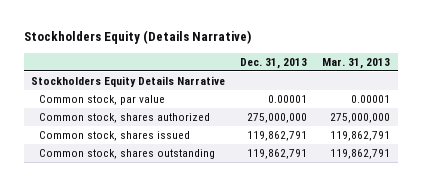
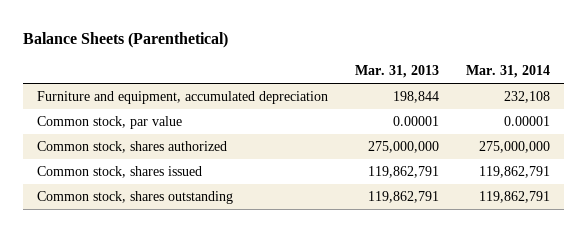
[23,30,251,45] Stockholders Equity (Details Narrative) -> [22,32,228,49] Balance Sheets (Parenthetical)
[240,57,308,69] Dec. 31, 2013 -> none
none -> [466,65,551,79] Mar. 31, 2014
[31,75,226,87] Stockholders Equity Details Narrative -> none
none -> [36,90,328,104] Furniture and equipment, accumulated depreciation

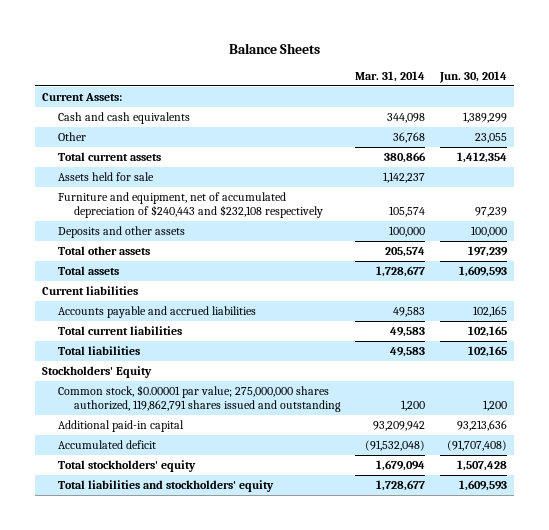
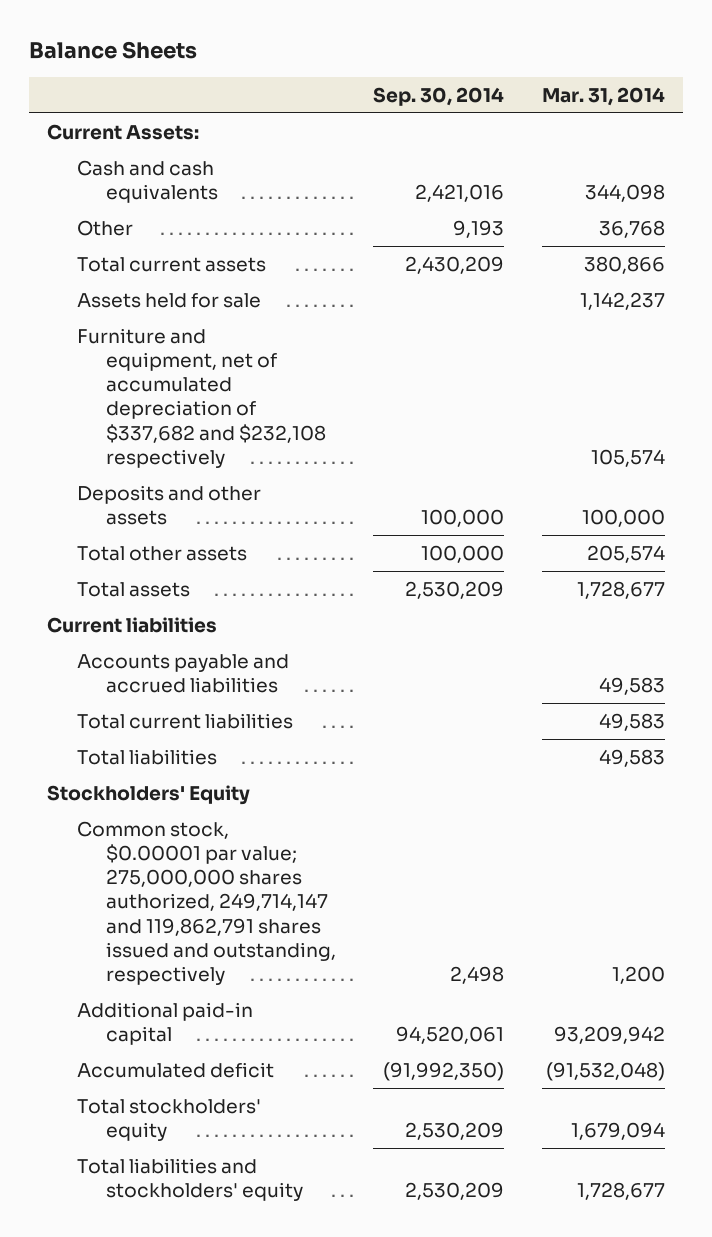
[438,70,507,83] Jun. 30, 2014 -> none
none -> [373,86,505,106] Sep. 30, 2014
[58,192,324,219] Furniture and equipment, net of accumulated depreciation of $240,443 and $232,108 respectively -> [76,327,326,468] Furniture and equipment, net of accumulated depreciation of $337,682 and $232,108 respectively
[58,385,342,413] Common stock, $0.00001 par value; 275,000,000 shares authorized, 119,862,791 shares issued and outstanding -> [76,820,336,986] Common stock, $0.00001 par value; 275,000,000 shares authorized, 249,714,147 and 119,862,791 shares issued and outstanding, respectively

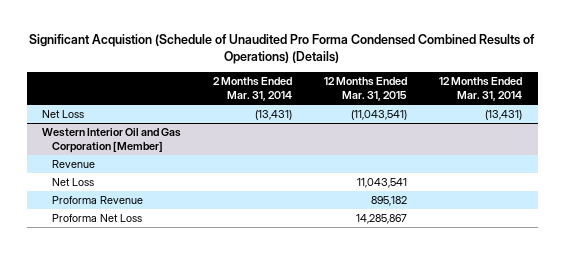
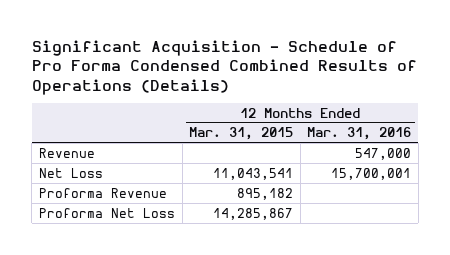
[29,33,536,64] Significant Acquistion (Schedule of Unaudited Pro Forma Condensed Combined Results of Operations) (Details) -> [31,39,417,95] Significant Acquisition - Schedule of Pro Forma Condensed Combined Results of Operations (Details)
[213,76,293,101] 2 Months Ended Mar. 31, 2014 -> none
[438,76,522,101] 12 Months Ended Mar. 31, 2014 -> none
none -> [307,127,412,141] Mar. 31, 2016
[42,110,85,119] Net Loss -> none
[42,128,182,154] Western Interior Oil and Gas Corporation [Member] -> none

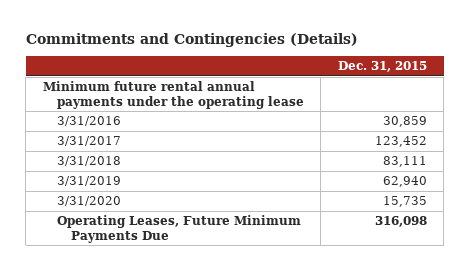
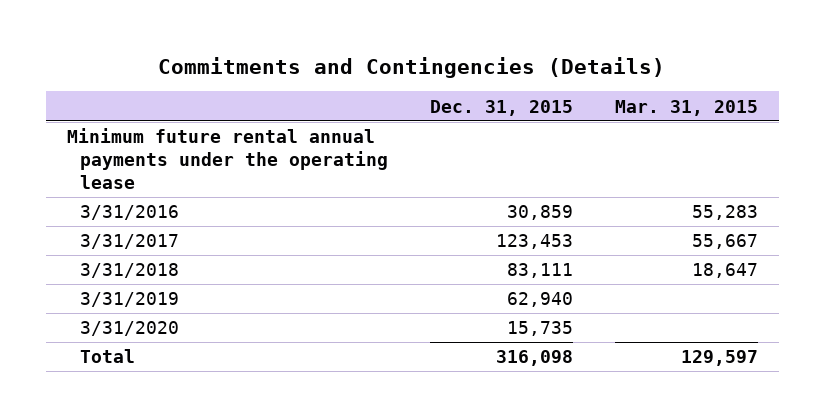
none -> [614,99,758,116] Mar. 31, 2015
[374,136,427,148] 123,452 -> [496,234,574,250] 123,453
[56,215,301,243] Operating Leases, Future Minimum Payments Due -> [80,349,136,364] Total

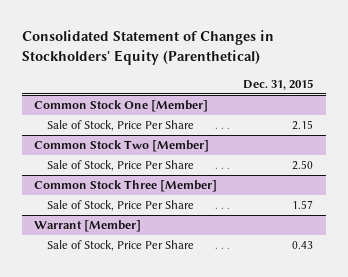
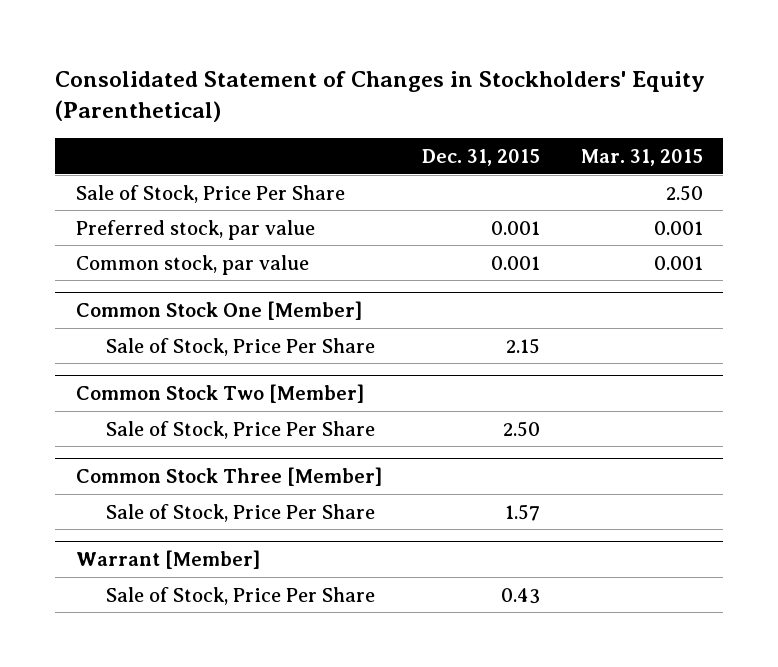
none -> [580,148,703,166] Mar. 31, 2015
none -> [75,184,345,203] Sale of Stock, Price Per Share
none -> [75,219,315,240] Preferred stock, par value
none -> [75,254,309,275] Common stock, par value

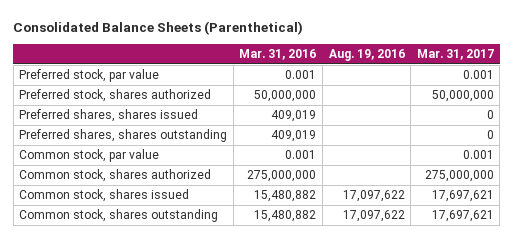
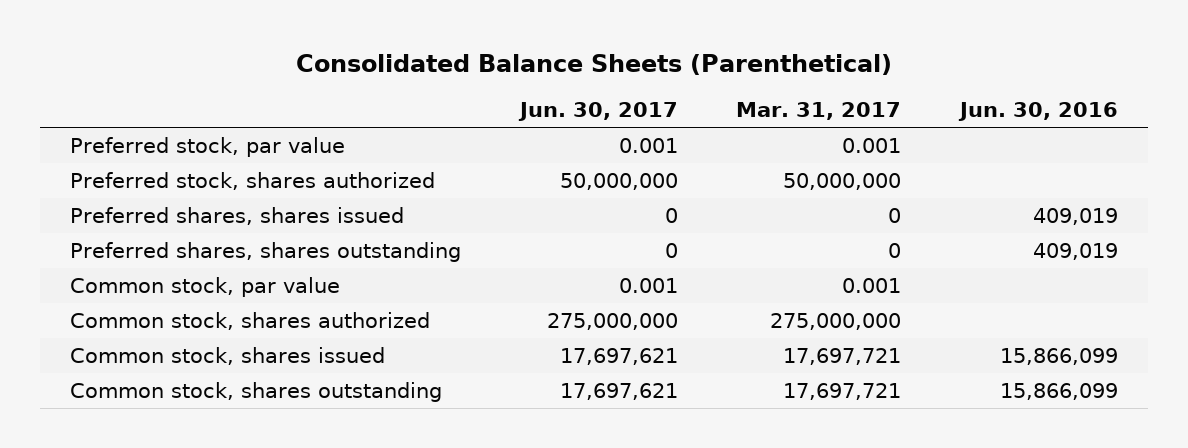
[239,48,317,60] Mar. 31, 2016 -> none
[328,48,405,61] Aug. 19, 2016 -> none
none -> [517,102,678,122] Jun. 30, 2017
none -> [958,102,1119,122] Jun. 30, 2016
[431,190,494,203] 17,697,621 -> [783,347,902,365] 17,697,721
[431,210,494,223] 17,697,621 -> [783,382,902,400] 17,697,721

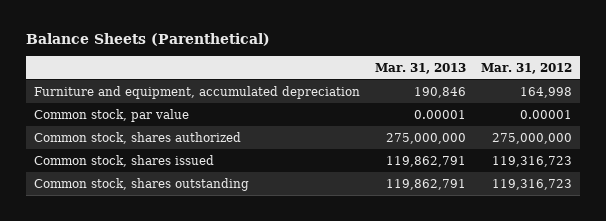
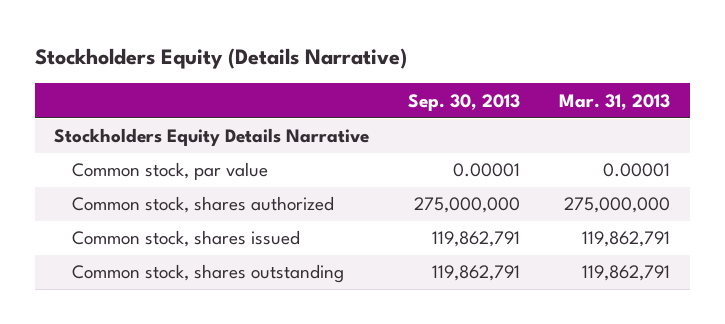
[26,33,271,47] Balance Sheets (Parenthetical) -> [34,48,407,70] Stockholders Equity (Details Narrative)
[481,62,573,74] Mar. 31, 2012 -> none
none -> [408,93,521,111] Sep. 30, 2013
[33,85,360,99] Furniture and equipment, accumulated depreciation -> none
none -> [54,128,370,147] Stockholders Equity Details Narrative

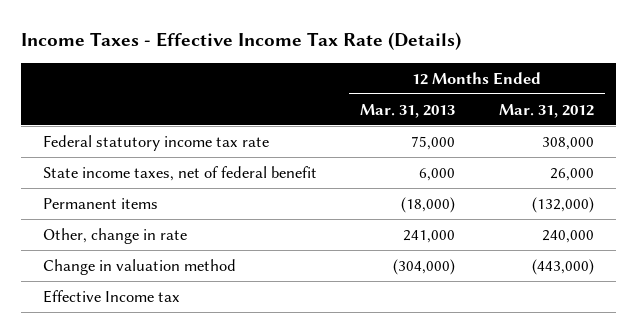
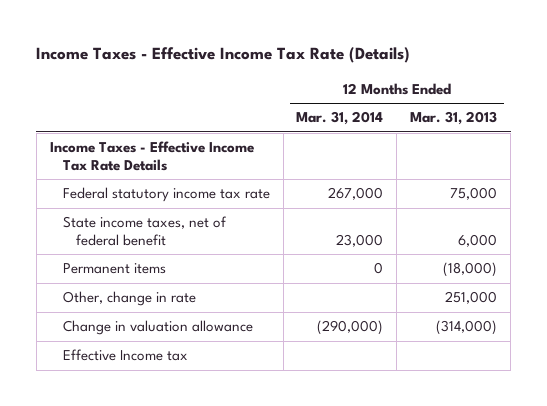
[498,103,594,118] Mar. 31, 2012 -> none
none -> [296,111,384,126] Mar. 31, 2014
none -> [49,141,254,171] Income Taxes - Effective Income Tax Rate Details
[403,229,456,243] 241,000 -> [445,291,498,305] 251,000
[42,258,236,275] Change in valuation method -> [62,320,253,336] Change in valuation allowance
[393,258,456,275] (304,000) -> [436,320,498,336] (314,000)

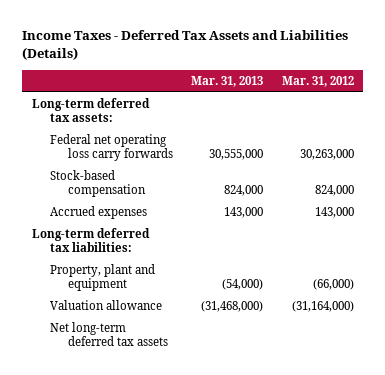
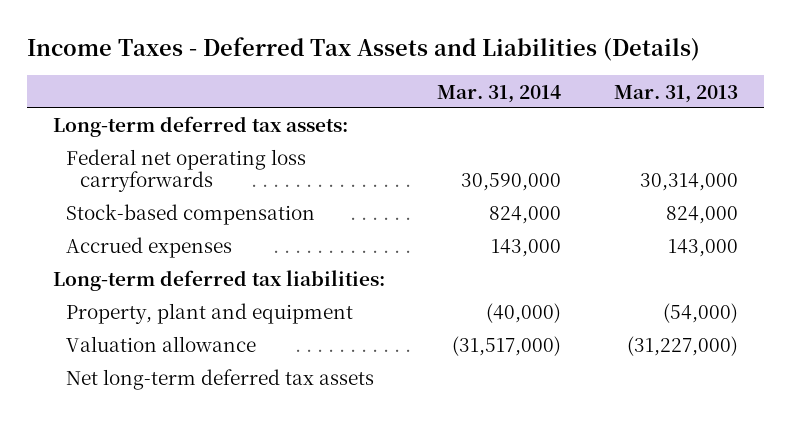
[281,75,354,87] Mar. 31, 2012 -> none
none -> [437,84,562,103] Mar. 31, 2014
[49,134,173,162] Federal net operating loss carry forwards -> [66,149,307,193] Federal net operating loss carryforwards
[209,149,264,161] 30,555,000 -> [639,173,738,192] 30,314,000
[201,301,264,313] (31,468,000) -> [626,336,738,357] (31,227,000)

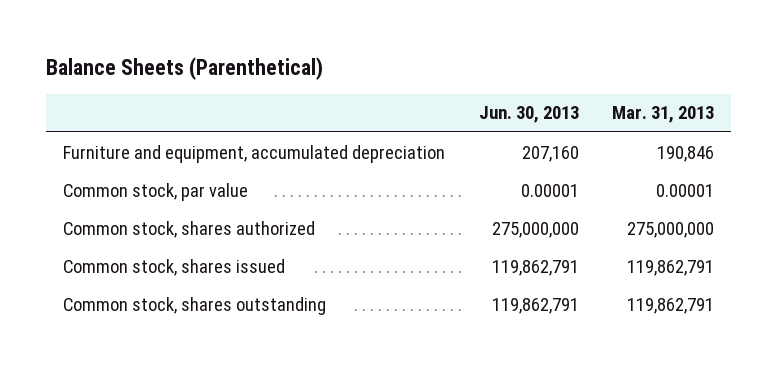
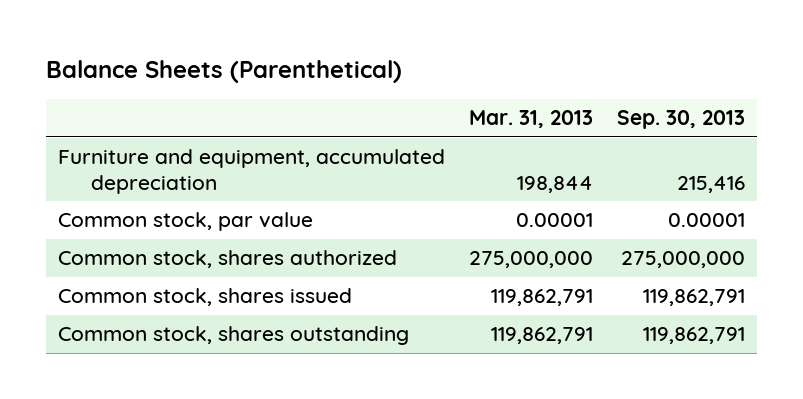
[478,106,579,124] Jun. 30, 2013 -> none
none -> [616,110,745,130] Sep. 30, 2013
[657,145,715,162] 190,846 -> [516,175,593,193] 198,844

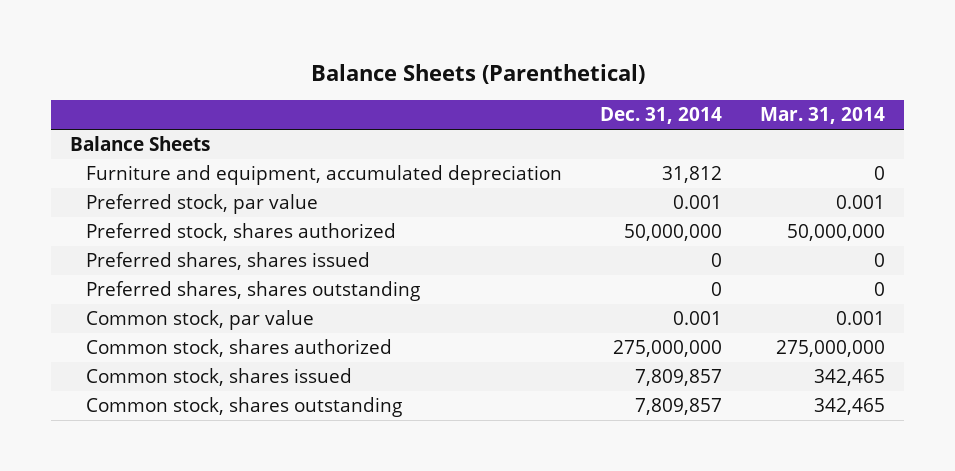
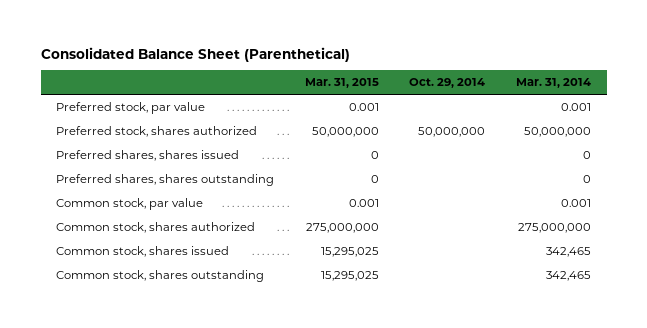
[310,63,645,84] Balance Sheets (Parenthetical) -> [40,46,350,62] Consolidated Balance Sheet (Parenthetical)
[599,107,722,125] Dec. 31, 2014 -> none
none -> [304,78,379,89] Mar. 31, 2015
none -> [409,78,486,89] Oct. 29, 2014
[70,136,211,152] Balance Sheets -> none
[85,165,562,186] Furniture and equipment, accumulated depreciation -> none

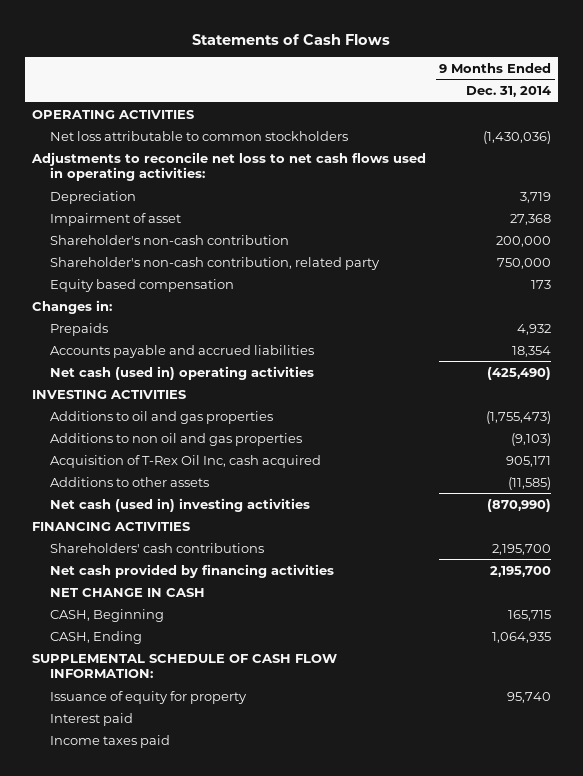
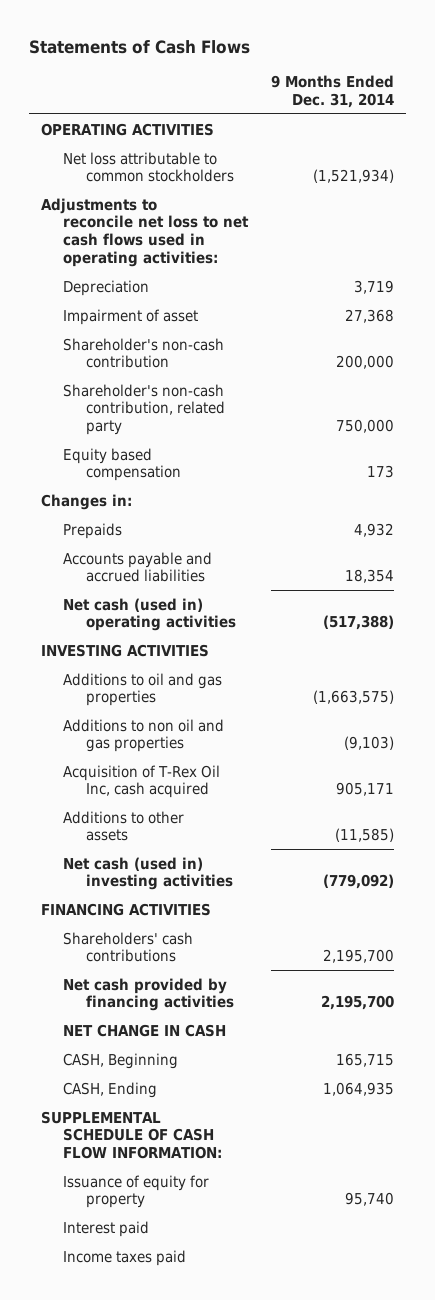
[483,130,552,144] (1,430,036) -> [313,169,395,184] (1,521,934)
[487,366,552,380] (425,490) -> [323,615,395,631] (517,388)
[486,410,552,424] (1,755,473) -> [313,690,395,705] (1,663,575)
[487,498,552,512] (870,990) -> [323,874,395,890] (779,092)

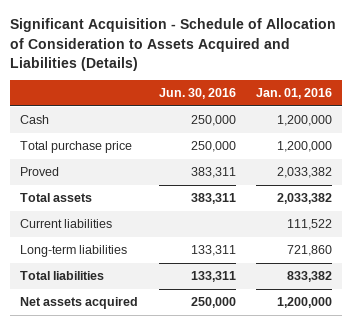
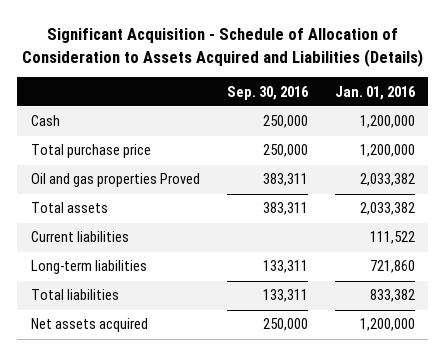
[158,88,236,100] Jun. 30, 2016 -> none
none -> [226,85,309,100] Sep. 30, 2016
[20,167,60,177] Proved -> [30,173,200,188] Oil and gas properties Proved

